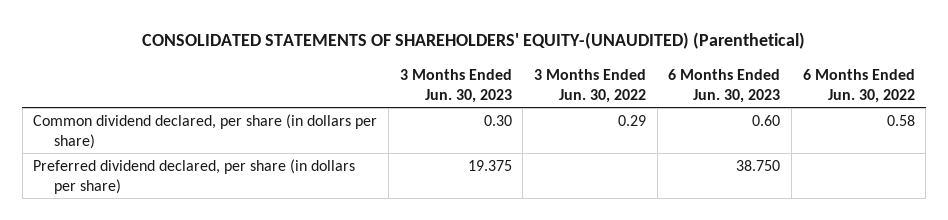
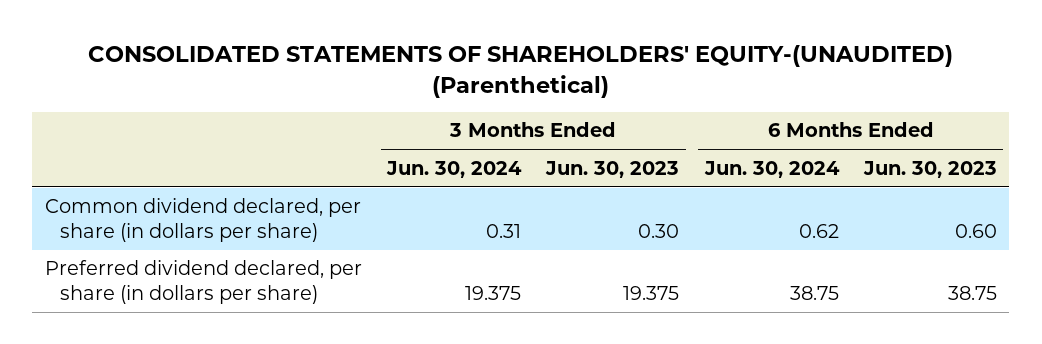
[534,68,647,103] 3 Months Ended Jun. 30, 2022 -> none
[802,68,915,103] 6 Months Ended Jun. 30, 2022 -> none
none -> [386,160,523,178] Jun. 30, 2024
none -> [703,160,840,178] Jun. 30, 2024
[736,159,781,171] 38.750 -> [947,286,997,301] 38.75

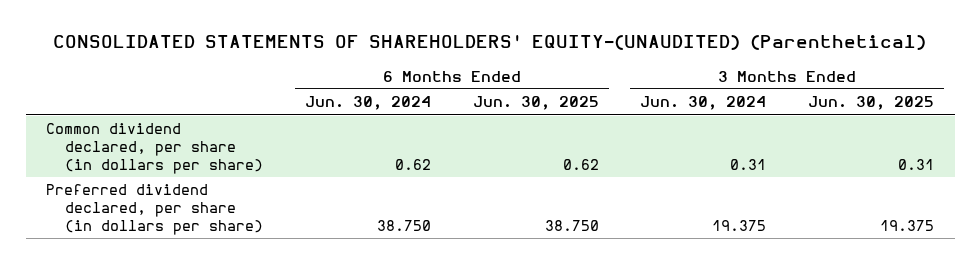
[545,160,680,178] Jun. 30, 2023 -> none
[862,160,997,178] Jun. 30, 2023 -> none
none -> [472,96,599,111] Jun. 30, 2025
none -> [807,96,934,111] Jun. 30, 2025
[789,286,839,301] 38.75 -> [376,219,431,231] 38.750

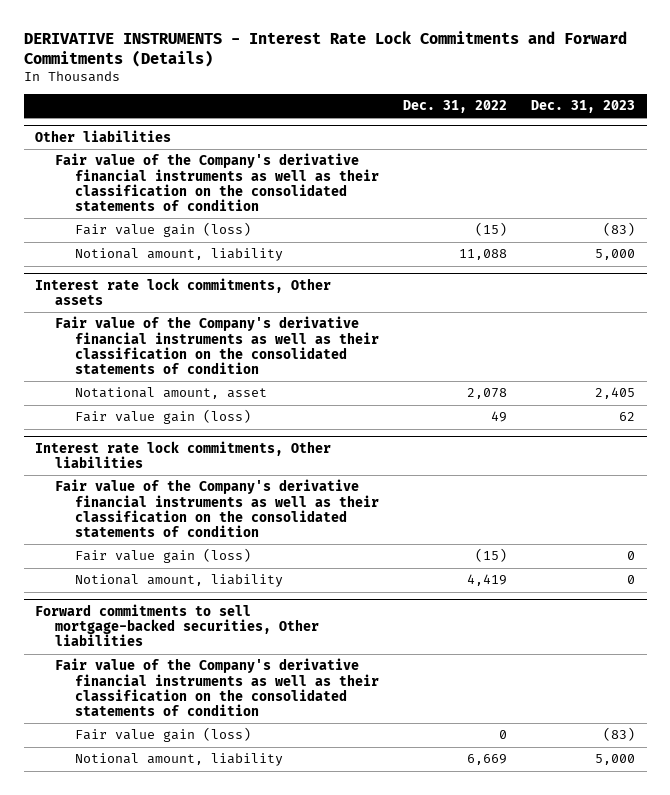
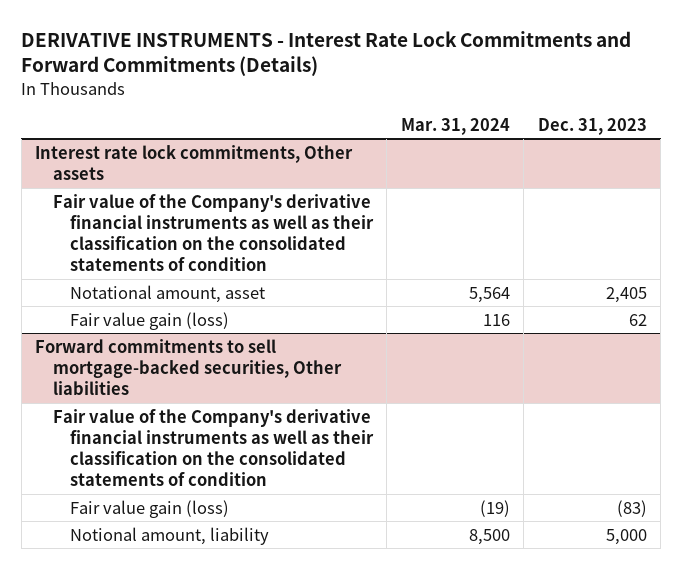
[403,100,508,114] Dec. 31, 2022 -> none
none -> [400,117,510,135] Mar. 31, 2024
[35,129,172,142] Other liabilities -> none
[55,153,380,212] Fair value of the Company's derivative financial instruments as well as their classification on the consolidated statements of condition -> none
[75,222,252,238] Fair value gain (loss) -> none
[75,248,284,262] Notional amount, liability -> none
[35,440,332,469] Interest rate lock commitments, Other liabilities -> none
[55,479,380,538] Fair value of the Company's derivative financial instruments as well as their classification on the consolidated statements of condition -> none
[75,548,252,564] Fair value gain (loss) -> none
[75,574,284,588] Notional amount, liability -> none

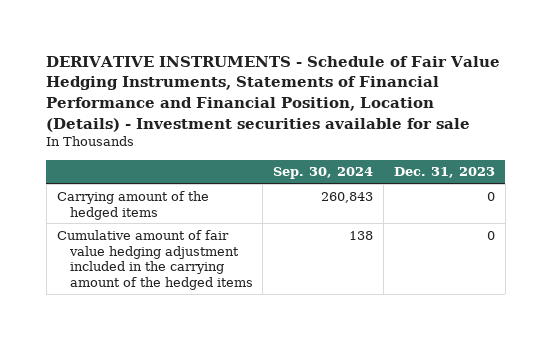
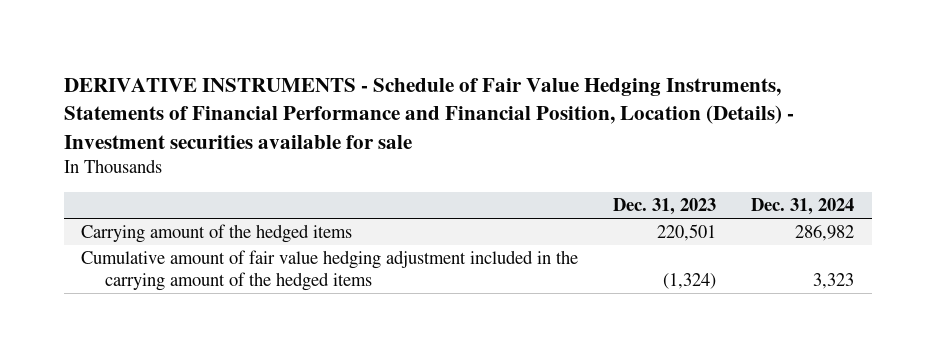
[273,167,374,180] Sep. 30, 2024 -> none
none -> [751,197,855,215] Dec. 31, 2024
[486,191,495,201] 0 -> [657,224,717,242] 220,501
[486,230,495,240] 0 -> [663,273,717,290] (1,324)

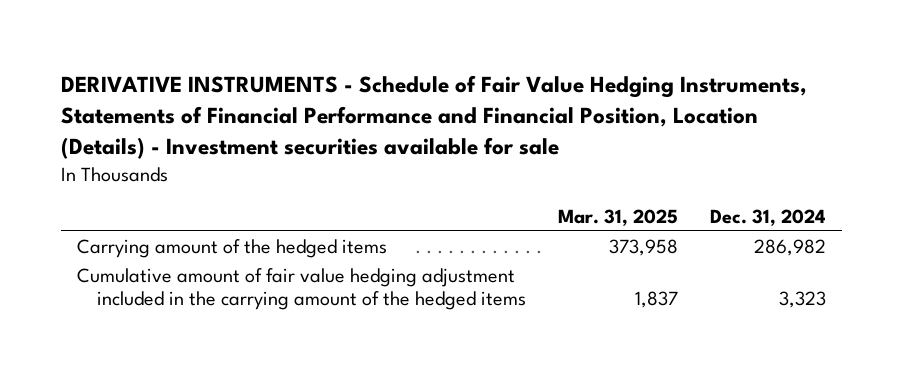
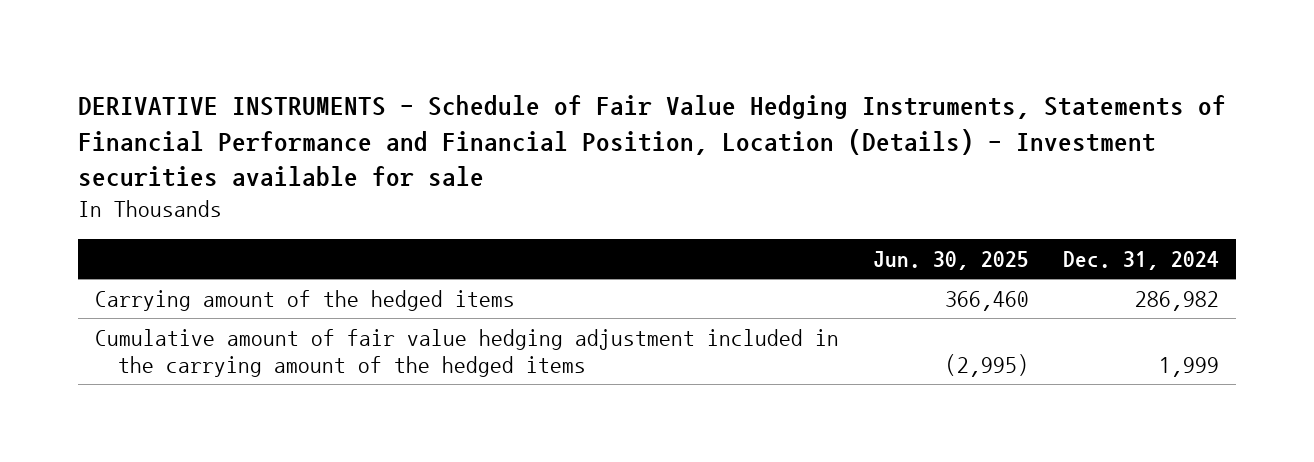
[558,208,679,226] Mar. 31, 2025 -> none
none -> [873,251,1030,271] Jun. 30, 2025
[779,291,827,309] 3,323 -> [1159,356,1220,377] 1,999

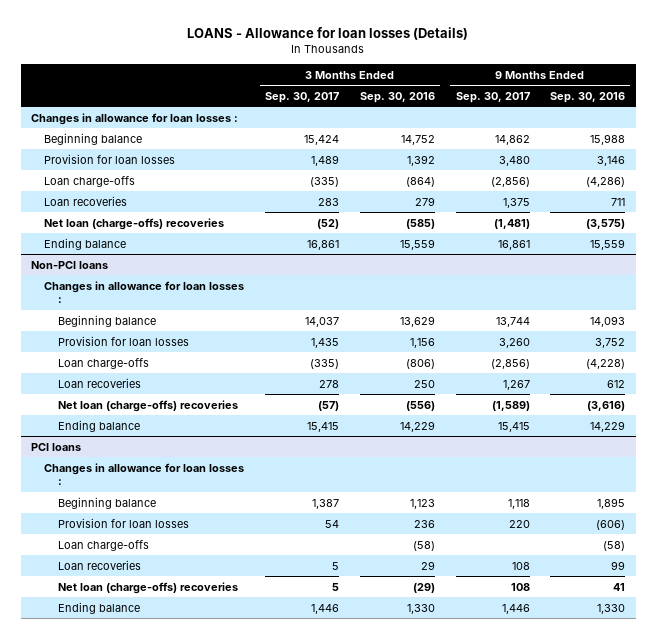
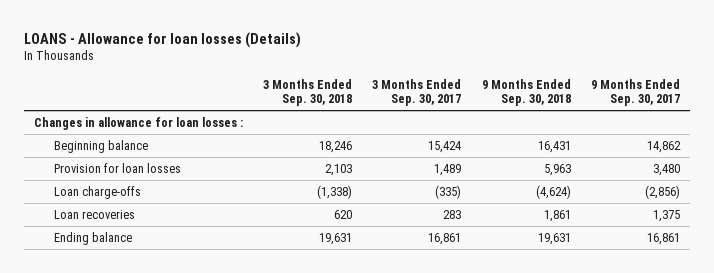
[359,91,435,103] Sep. 30, 2016 -> none
[550,91,626,103] Sep. 30, 2016 -> none
none -> [263,78,353,107] 3 Months Ended Sep. 30, 2018
none -> [481,78,571,107] 9 Months Ended Sep. 30, 2018
[44,217,225,230] Net loan (charge-offs) recoveries -> none
[31,260,109,269] Non-PCI loans -> none
[44,280,245,304] Changes in allowance for loan losses : -> none
[57,314,156,327] Beginning balance -> none
[57,335,189,346] Provision for loan losses -> none
[57,357,149,369] Loan charge-offs -> none
[57,377,141,388] Loan recoveries -> none
[57,399,238,412] Net loan (charge-offs) recoveries -> none
[57,419,140,432] Ending balance -> none
[31,442,82,451] PCI loans -> none
[44,462,245,486] Changes in allowance for loan losses : -> none
[57,496,156,509] Beginning balance -> none
[57,517,189,528] Provision for loan losses -> none
[57,539,149,551] Loan charge-offs -> none
[57,559,141,570] Loan recoveries -> none
[57,581,238,594] Net loan (charge-offs) recoveries -> none
[57,601,140,614] Ending balance -> none

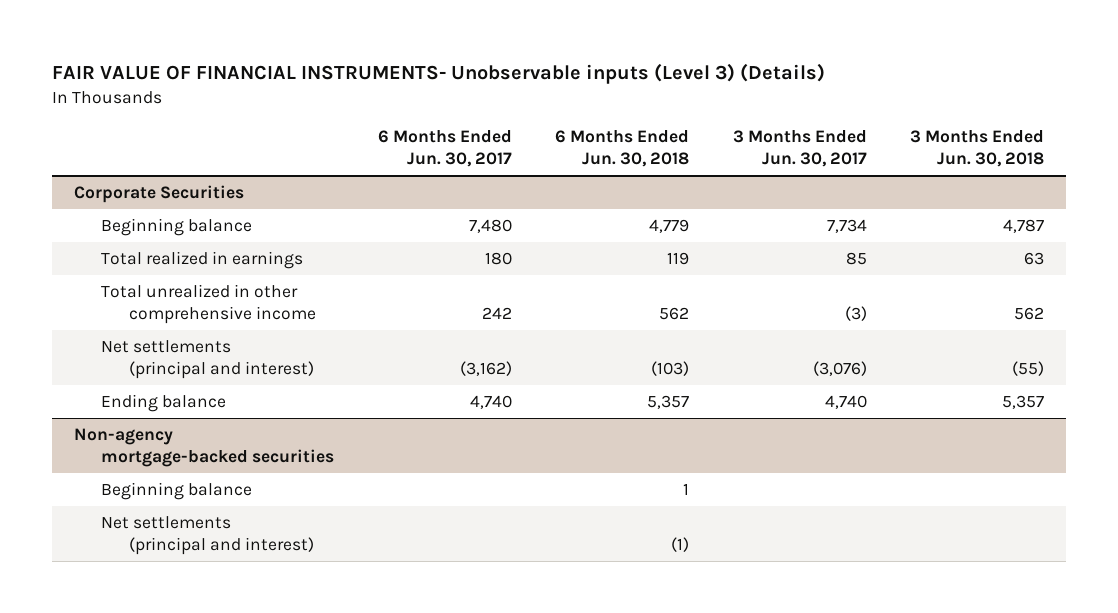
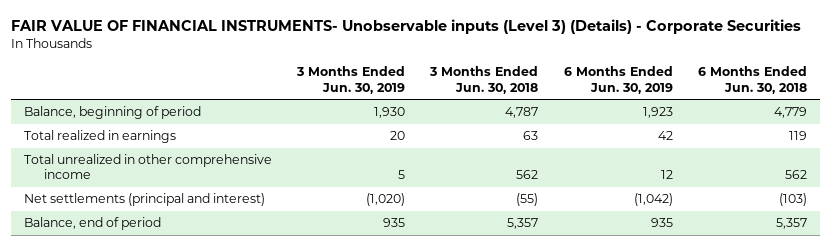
[52,63,826,85] FAIR VALUE OF FINANCIAL INSTRUMENTS- Unobservable inputs (Level 3) (Details) -> [11,18,802,34] FAIR VALUE OF FINANCIAL INSTRUMENTS- Unobservable inputs (Level 3) (Details) - Corporate Securities
[377,130,512,168] 6 Months Ended Jun. 30, 2017 -> none
[732,130,867,168] 3 Months Ended Jun. 30, 2017 -> none
none -> [296,66,406,94] 3 Months Ended Jun. 30, 2019
none -> [563,66,673,94] 6 Months Ended Jun. 30, 2019
[73,184,244,203] Corporate Securities -> none
[101,217,253,236] Beginning balance -> [23,106,201,120] Balance, beginning of period
[73,427,335,467] Non-agency mortgage-backed securities -> none
[101,481,253,500] Beginning balance -> none
[101,515,315,555] Net settlements (principal and interest) -> none
[101,393,227,412] Ending balance -> [23,217,161,231] Balance, end of period

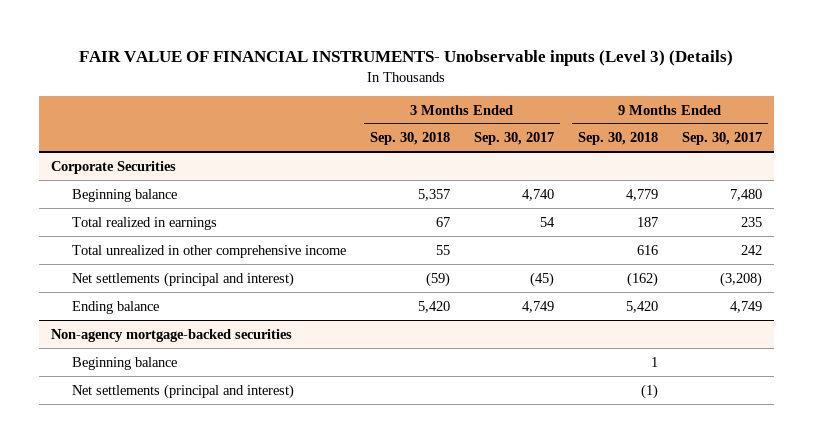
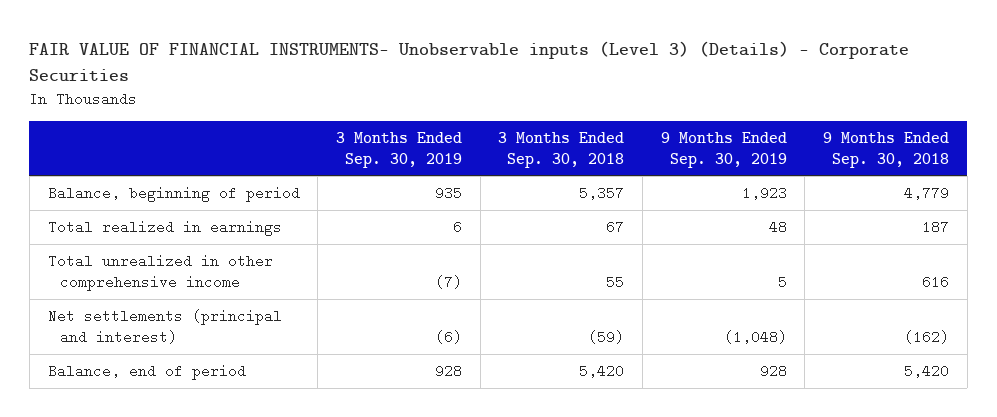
[79,49,734,66] FAIR VALUE OF FINANCIAL INSTRUMENTS- Unobservable inputs (Level 3) (Details) -> [29,41,910,82] FAIR VALUE OF FINANCIAL INSTRUMENTS- Unobservable inputs (Level 3) (Details) - Corporate Securities
[473,132,554,146] Sep. 30, 2017 -> none
[682,132,763,146] Sep. 30, 2017 -> none
none -> [335,131,462,168] 3 Months Ended Sep. 30, 2019
none -> [660,131,787,168] 9 Months Ended Sep. 30, 2019
[50,160,176,174] Corporate Securities -> none
[71,188,177,202] Beginning balance -> [47,186,300,203] Balance, beginning of period
[50,328,292,342] Non-agency mortgage-backed securities -> none
[71,356,177,370] Beginning balance -> none
[71,383,294,399] Net settlements (principal and interest) -> none
[71,300,159,314] Ending balance -> [47,364,246,381] Balance, end of period

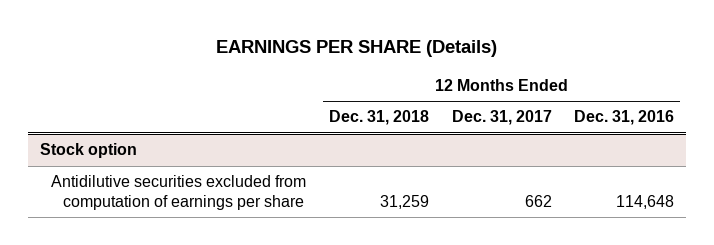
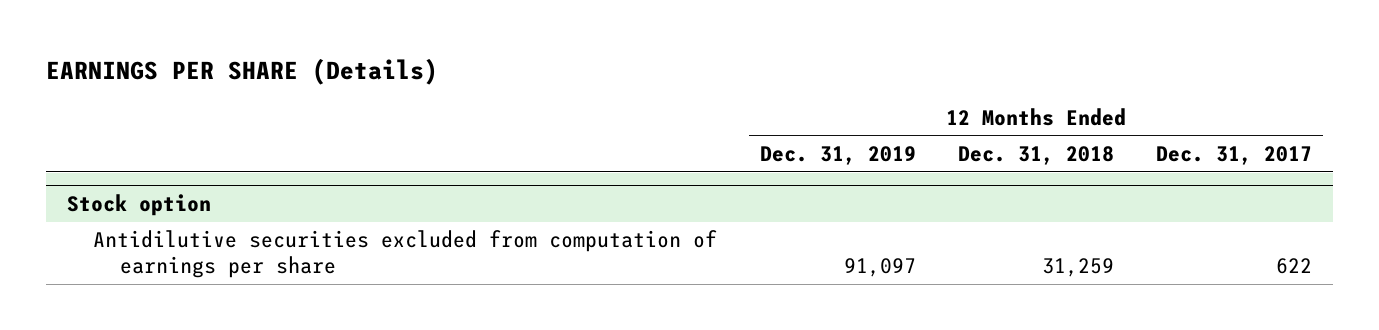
[574,110,675,126] Dec. 31, 2016 -> none
none -> [759,146,916,166] Dec. 31, 2019
[524,194,552,207] 662 -> [1276,258,1313,275] 622

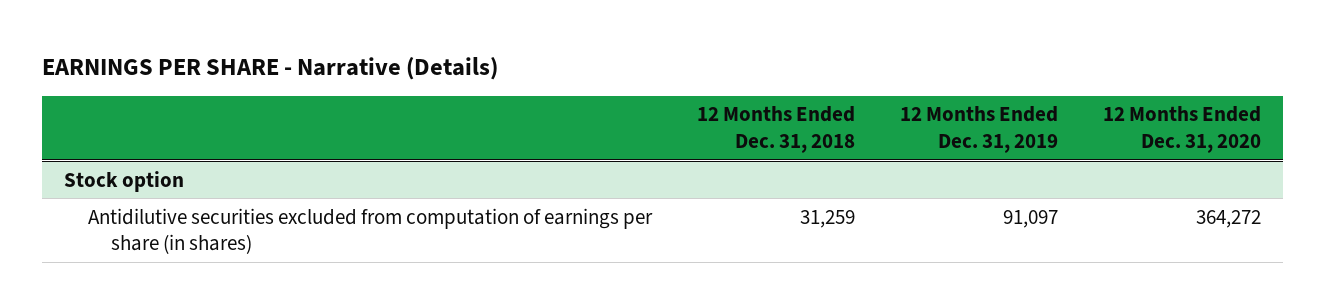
[45,57,438,85] EARNINGS PER SHARE (Details) -> [41,56,498,80] EARNINGS PER SHARE - Narrative (Details)
[1156,146,1313,166] Dec. 31, 2017 -> none
none -> [1102,106,1261,154] 12 Months Ended Dec. 31, 2020
[93,230,718,279] Antidilutive securities excluded from computation of earnings per share -> [87,207,653,255] Antidilutive securities excluded from computation of earnings per share (in shares)

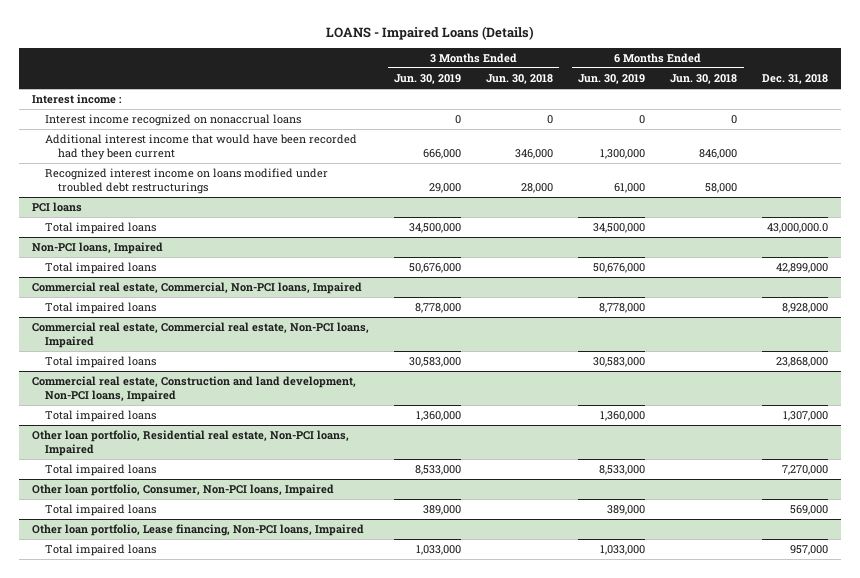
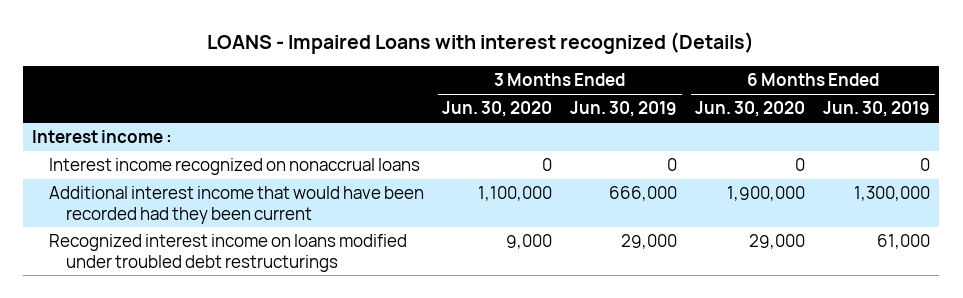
[326,25,535,40] LOANS - Impaired Loans (Details) -> [207,32,755,55] LOANS - Impaired Loans with interest recognized (Details)
[486,74,554,85] Jun. 30, 2018 -> none
[670,74,738,85] Jun. 30, 2018 -> none
[762,74,829,85] Dec. 31, 2018 -> none
none -> [442,101,553,118] Jun. 30, 2020
none -> [695,101,806,118] Jun. 30, 2020
[31,202,82,213] PCI loans -> none
[45,222,157,235] Total impaired loans -> none
[31,242,163,255] Non-PCI loans, Impaired -> none
[45,262,157,275] Total impaired loans -> none
[31,282,362,295] Commercial real estate, Commercial, Non-PCI loans, Impaired -> none
[45,302,157,315] Total impaired loans -> none
[31,322,369,349] Commercial real estate, Commercial real estate, Non-PCI loans, Impaired -> none
[45,356,157,369] Total impaired loans -> none
[31,376,356,403] Commercial real estate, Construction and land development, Non-PCI loans, Impaired -> none
[45,410,157,423] Total impaired loans -> none
[31,430,349,457] Other loan portfolio, Residential real estate, Non-PCI loans, Impaired -> none
[45,464,157,477] Total impaired loans -> none
[31,484,334,497] Other loan portfolio, Consumer, Non-PCI loans, Impaired -> none
[45,504,157,517] Total impaired loans -> none
[31,524,364,537] Other loan portfolio, Lease financing, Non-PCI loans, Impaired -> none
[45,544,157,557] Total impaired loans -> none

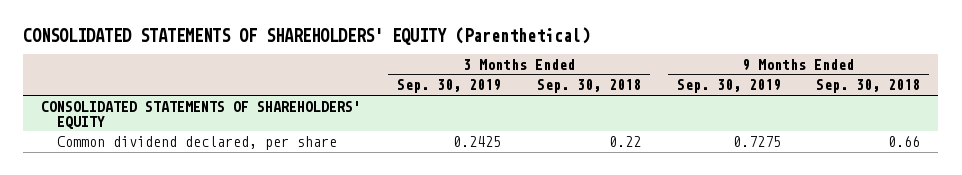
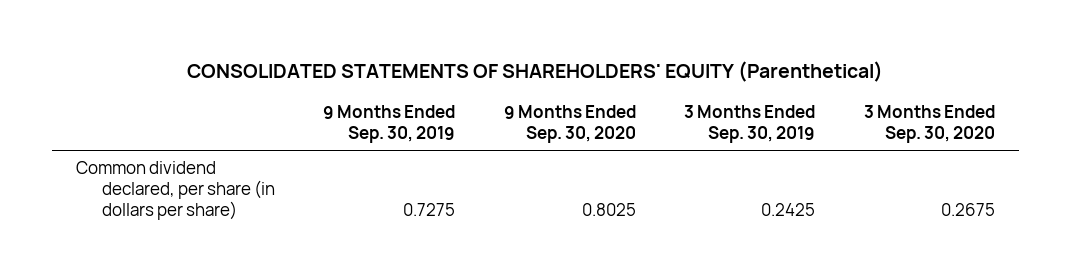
[536,79,641,94] Sep. 30, 2018 -> none
[816,79,921,94] Sep. 30, 2018 -> none
none -> [503,105,636,144] 9 Months Ended Sep. 30, 2020
none -> [863,105,995,144] 3 Months Ended Sep. 30, 2020
[41,100,362,129] CONSOLIDATED STATEMENTS OF SHAREHOLDERS' EQUITY -> none
[56,135,337,150] Common dividend declared, per share -> [75,161,275,221] Common dividend declared, per share (in dollars per share)

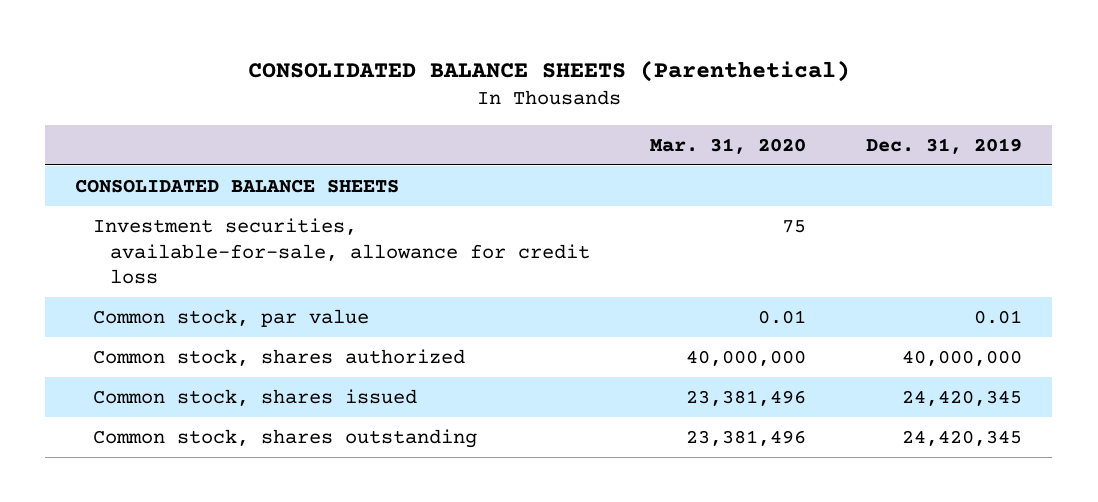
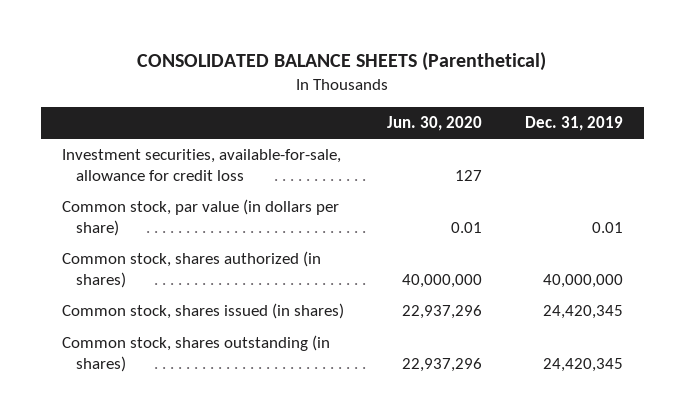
[650,137,807,154] Mar. 31, 2020 -> none
none -> [386,115,482,131] Jun. 30, 2020
[75,179,400,194] CONSOLIDATED BALANCE SHEETS -> none
[92,309,369,328] Common stock, par value -> [62,199,340,236] Common stock, par value (in dollars per share)
[92,349,465,367] Common stock, shares authorized -> [62,251,322,288] Common stock, shares authorized (in shares)
[92,389,417,407] Common stock, shares issued -> [62,303,345,320] Common stock, shares issued (in shares)
[92,429,477,449] Common stock, shares outstanding -> [62,335,331,372] Common stock, shares outstanding (in shares)

